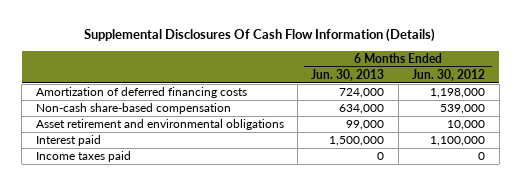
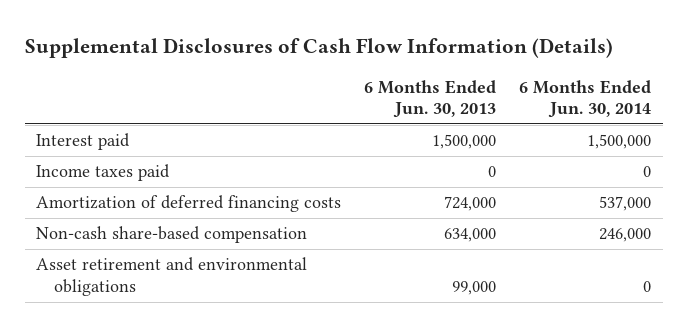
[84,28,436,43] Supplemental Disclosures Of Cash Flow Information (Details) -> [24,37,613,58] Supplemental Disclosures of Cash Flow Information (Details)
[412,69,486,82] Jun. 30, 2012 -> none
none -> [519,79,652,119] 6 Months Ended Jun. 30, 2014
[35,135,101,147] Interest paid -> [36,133,131,151] Interest paid
[35,151,131,163] Income taxes paid -> [36,164,171,182] Income taxes paid

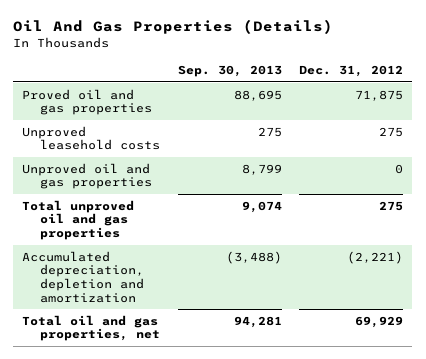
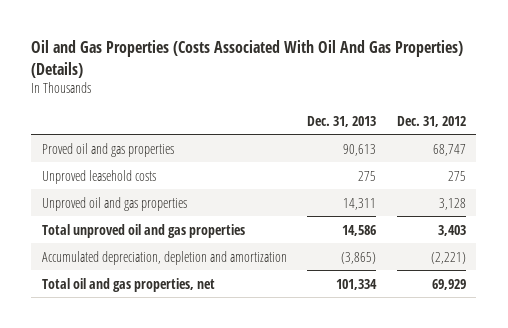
[13,19,334,35] Oil And Gas Properties (Details) -> [31,39,464,78] Oil and Gas Properties (Costs Associated With Oil And Gas Properties) (Details)
[177,65,282,78] Sep. 30, 2013 -> none
none -> [307,115,377,127] Dec. 31, 2013
[355,89,404,101] 71,875 -> [433,143,467,156] 68,747
[395,163,404,174] 0 -> [439,197,467,210] 3,128
[379,200,404,211] 275 -> [438,224,467,236] 3,403

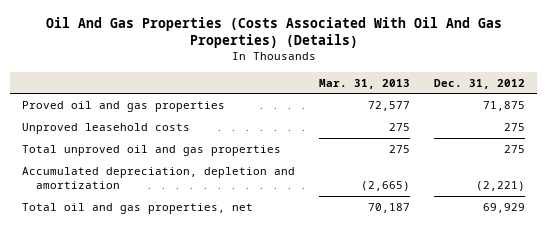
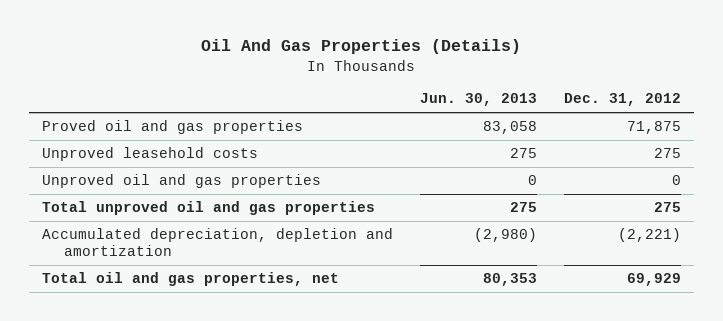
[45,16,502,49] Oil And Gas Properties (Costs Associated With Oil And Gas Properties) (Details) -> [201,39,522,55] Oil And Gas Properties (Details)
[319,78,411,89] Mar. 31, 2013 -> none
none -> [419,93,537,107] Jun. 30, 2013
none -> [42,174,322,189] Unproved oil and gas properties

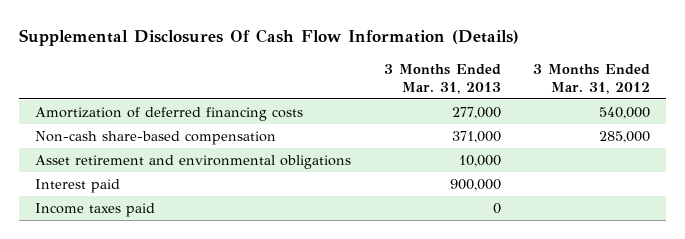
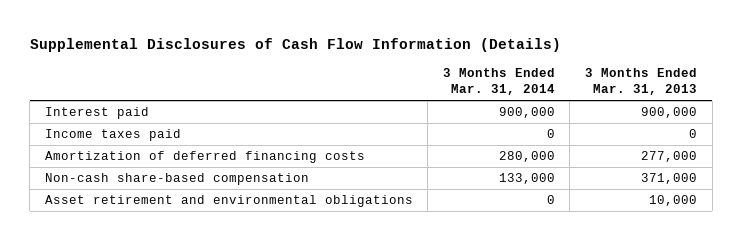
[19,28,520,46] Supplemental Disclosures Of Cash Flow Information (Details) -> [29,38,561,53] Supplemental Disclosures of Cash Flow Information (Details)
[532,63,650,94] 3 Months Ended Mar. 31, 2012 -> none
none -> [442,68,555,96] 3 Months Ended Mar. 31, 2014
[35,179,121,194] Interest paid -> [44,107,149,120] Interest paid
[35,203,156,218] Income taxes paid -> [44,129,181,142] Income taxes paid

